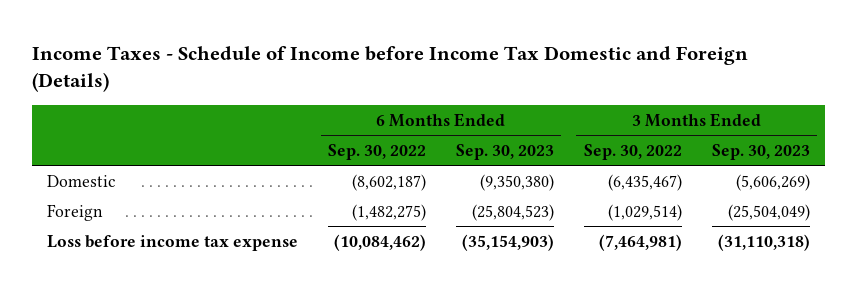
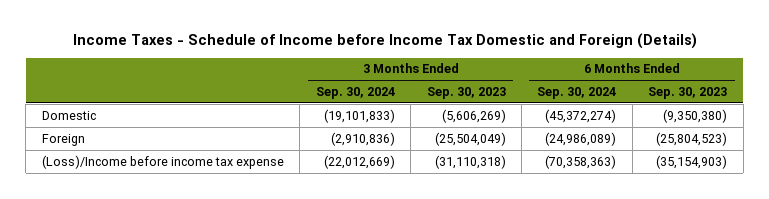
[327,143,426,160] Sep. 30, 2022 -> none
[583,143,682,160] Sep. 30, 2022 -> none
none -> [315,86,395,99] Sep. 30, 2024
none -> [537,86,617,99] Sep. 30, 2024
[47,234,299,251] Loss before income tax expense -> [41,154,284,169] (Loss)/Income before income tax expense

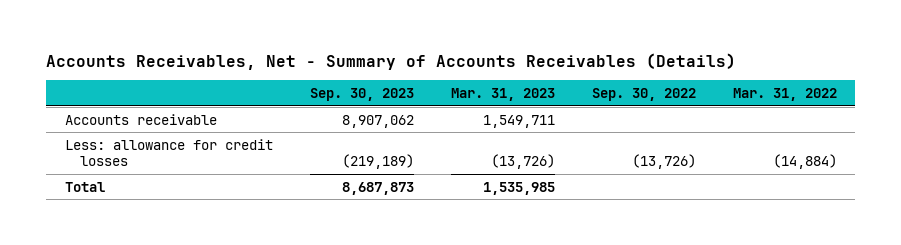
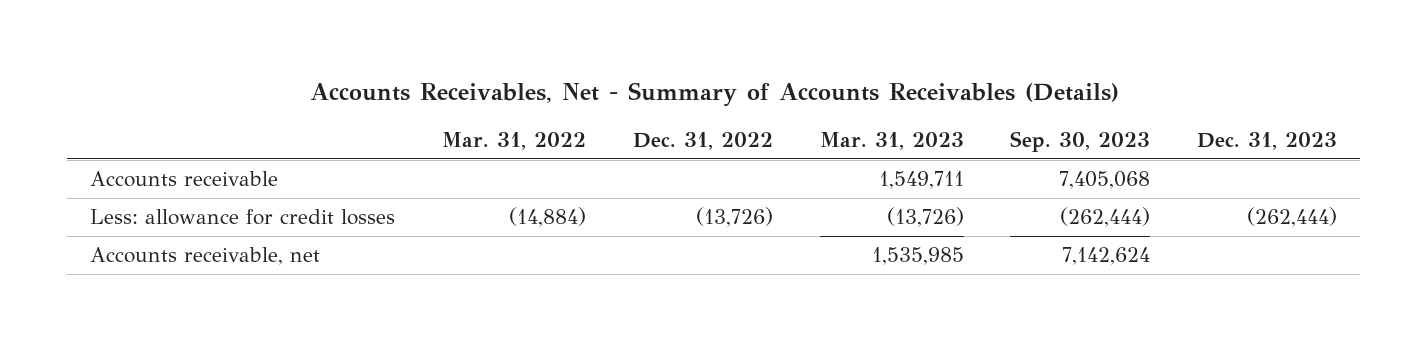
[591,87,696,101] Sep. 30, 2022 -> none
none -> [632,131,773,150] Dec. 31, 2022
none -> [1197,131,1338,150] Dec. 31, 2023
[64,181,105,192] Total -> none
[341,114,414,128] 8,907,062 -> [1059,171,1151,190] 7,405,068
[341,154,414,170] (219,189) -> [1060,207,1151,228] (262,444)
none -> [90,247,321,266] Accounts receivable, net

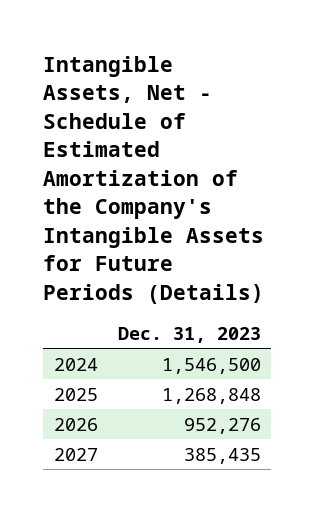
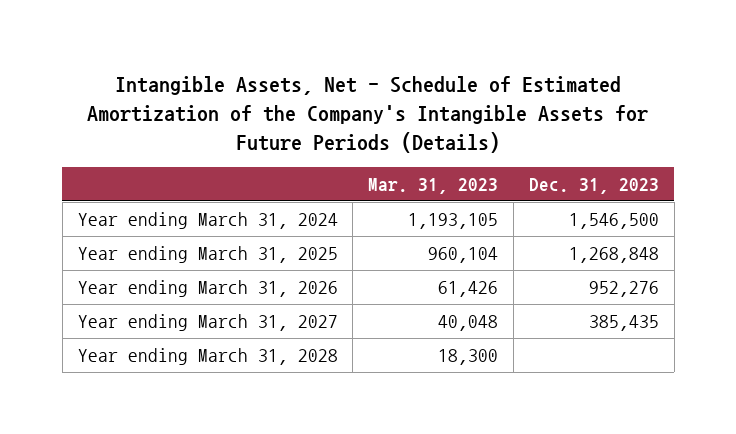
none -> [368,177,499,194] Mar. 31, 2023
[53,357,98,371] 2024 -> [77,211,338,229] Year ending March 31, 2024
[53,387,98,401] 2025 -> [77,245,338,263] Year ending March 31, 2025
[53,417,98,431] 2026 -> [77,279,338,297] Year ending March 31, 2026
[53,447,98,461] 2027 -> [77,313,338,331] Year ending March 31, 2027
none -> [77,347,338,365] Year ending March 31, 2028

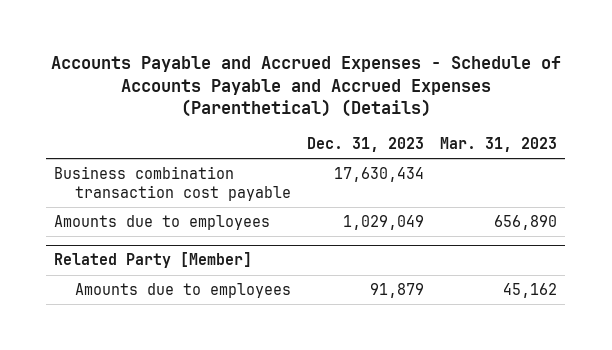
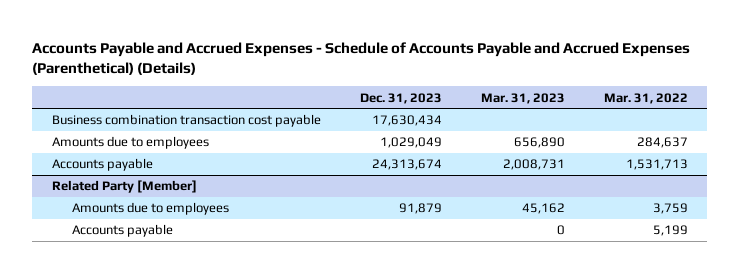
none -> [603,92,688,104] Mar. 31, 2022
none -> [51,158,153,172] Accounts payable
none -> [71,224,173,238] Accounts payable

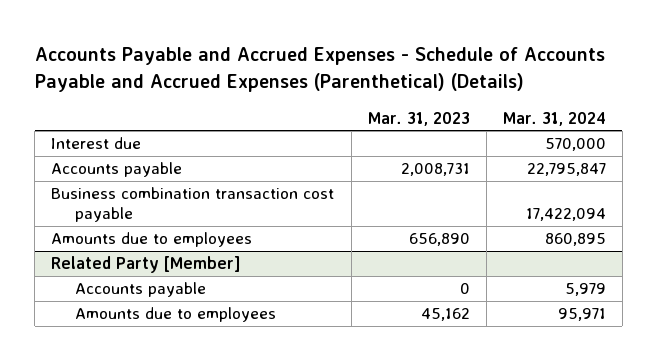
[359,92,442,104] Dec. 31, 2023 -> none
[603,92,688,104] Mar. 31, 2022 -> none
none -> [502,111,606,126] Mar. 31, 2024
none -> [51,137,142,150] Interest due
[51,158,153,172] Accounts payable -> [51,162,183,178] Accounts payable
[71,202,229,216] Amounts due to employees -> [74,307,276,323] Amounts due to employees

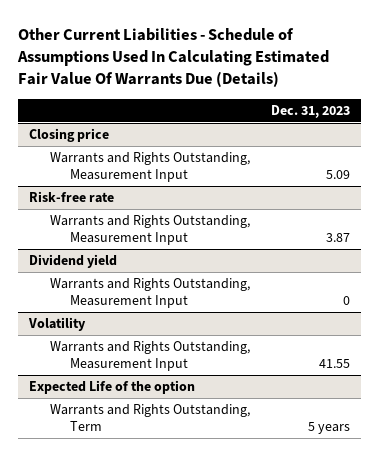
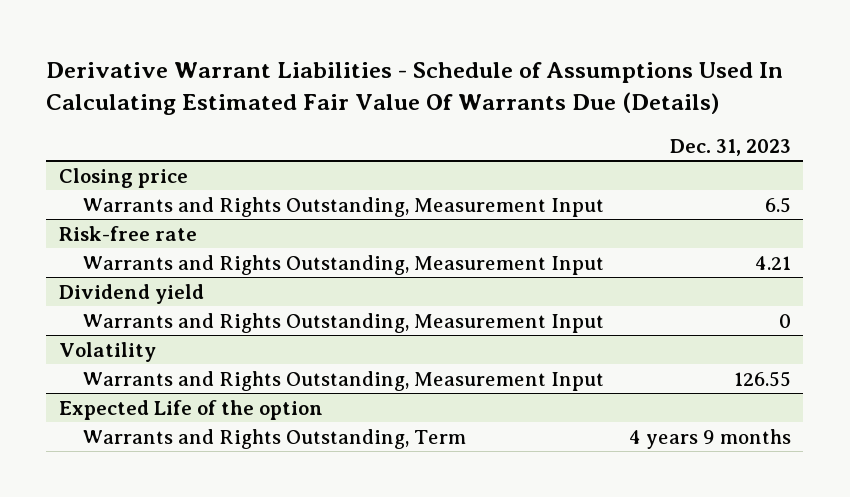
[17,28,330,88] Other Current Liabilities - Schedule of Assumptions Used In Calculating Estimated Fair Value Of Warrants Due (Details) -> [46,62,784,116] Derivative Warrant Liabilities - Schedule of Assumptions Used In Calculating Estimated Fair Value Of Warrants Due (Details)
[326,170,351,180] 5.09 -> [764,196,791,213] 6.5
[326,233,351,243] 3.87 -> [754,255,791,270] 4.21
[319,359,351,369] 41.55 -> [733,370,791,387] 126.55
[308,422,351,435] 5 years -> [628,428,791,449] 4 years 9 months

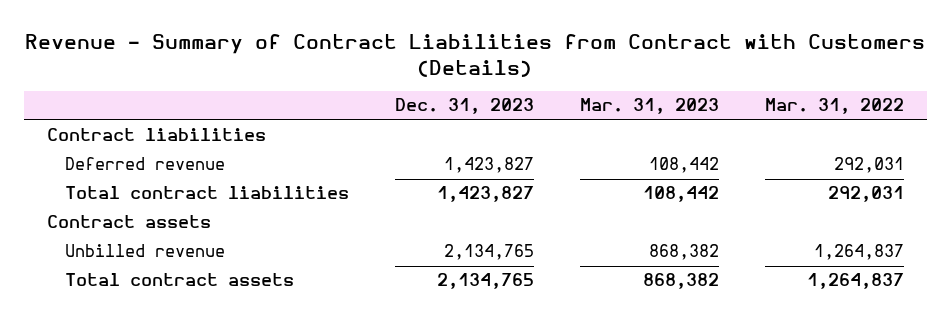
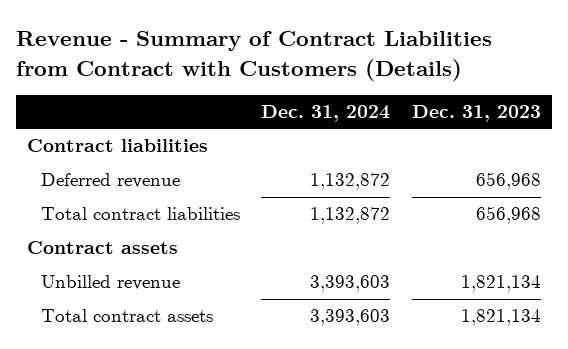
[579,98,719,115] Mar. 31, 2023 -> none
[764,98,904,115] Mar. 31, 2022 -> none
none -> [261,105,391,123] Dec. 31, 2024
[443,157,534,174] 1,423,827 -> [476,172,542,191] 656,968
[436,186,534,203] 1,423,827 -> [476,206,542,225] 656,968
[443,244,534,261] 2,134,765 -> [461,275,542,293] 1,821,134
[436,273,534,290] 2,134,765 -> [461,309,542,327] 1,821,134

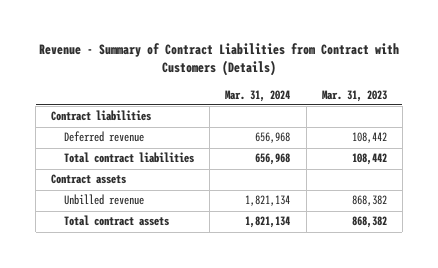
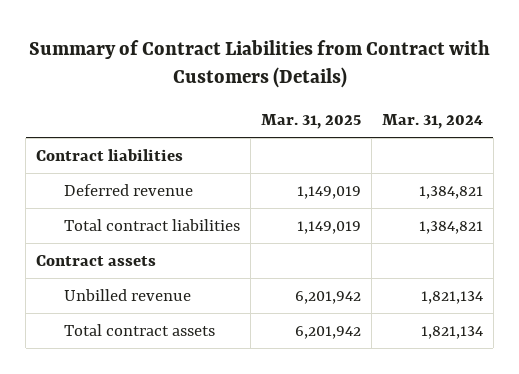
[38,43,399,77] Revenue - Summary of Contract Liabilities from Contract with Customers (Details) -> [28,39,490,89] Summary of Contract Liabilities from Contract with Customers (Details)
[321,89,387,102] Mar. 31, 2023 -> none
none -> [260,113,361,129] Mar. 31, 2025
[255,132,291,144] 656,968 -> [418,186,483,200] 1,384,821
[255,153,291,166] 656,968 -> [418,221,483,235] 1,384,821

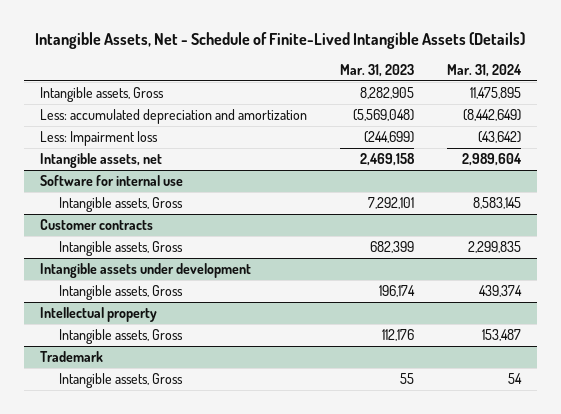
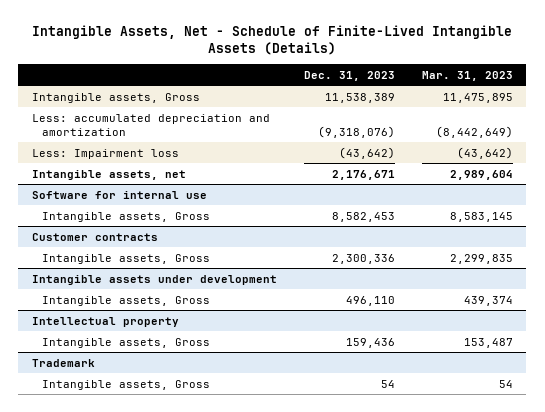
[446,64,522,78] Mar. 31, 2024 -> none
none -> [303,70,395,81] Dec. 31, 2023
[359,86,414,99] 8,282,905 -> [442,92,513,103] 11,475,895
[352,108,414,121] (5,569,048) -> [435,126,513,139] (8,442,649)
[363,130,414,143] (244,699) -> [456,146,513,159] (43,642)
[359,152,415,166] 2,469,158 -> [449,169,513,180] 2,989,604
[367,196,414,209] 7,292,101 -> [449,211,513,222] 8,583,145
[369,240,414,253] 682,399 -> [449,253,513,264] 2,299,835
[378,284,415,297] 196,174 -> [463,295,513,306] 439,374
[381,328,414,341] 112,176 -> [463,337,513,348] 153,487
[399,372,414,384] 55 -> [498,379,513,388] 54

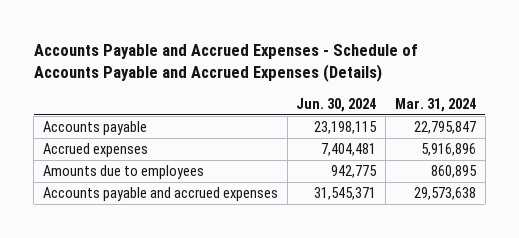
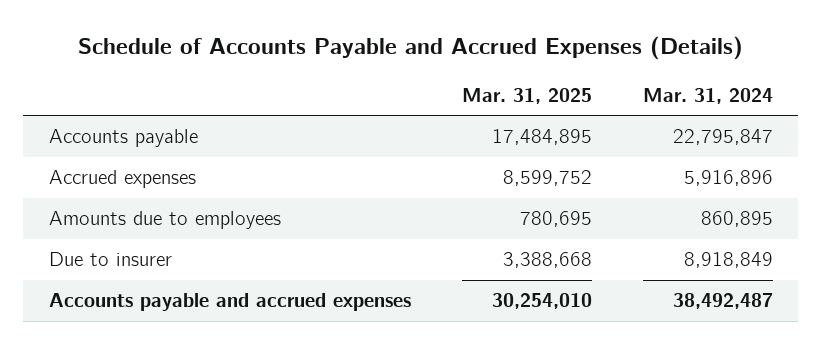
[33,43,418,83] Accounts Payable and Accrued Expenses - Schedule of Accounts Payable and Accrued Expenses (Details) -> [77,36,743,61] Schedule of Accounts Payable and Accrued Expenses (Details)
[296,97,377,112] Jun. 30, 2024 -> none
none -> [461,87,592,104] Mar. 31, 2025
none -> [48,252,172,267] Due to insurer
[414,187,477,201] 29,573,638 -> [672,293,773,310] 38,492,487

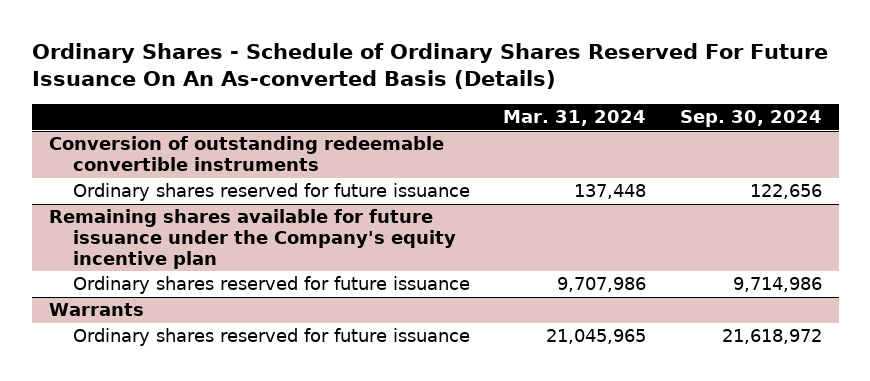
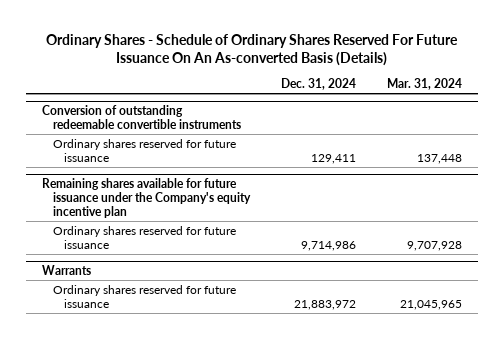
[679,110,822,128] Sep. 30, 2024 -> none
none -> [281,78,357,91] Dec. 31, 2024
[557,277,647,293] 9,707,986 -> [407,240,463,251] 9,707,928

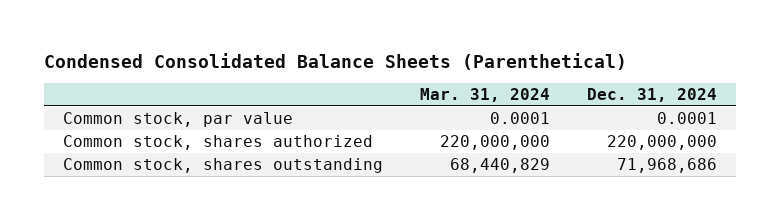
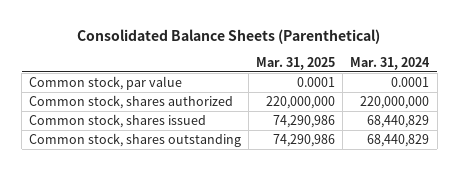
[44,52,628,70] Condensed Consolidated Balance Sheets (Parenthetical) -> [77,28,381,44] Consolidated Balance Sheets (Parenthetical)
[587,88,718,103] Dec. 31, 2024 -> none
none -> [256,56,336,70] Mar. 31, 2025
none -> [29,113,207,128] Common stock, shares issued

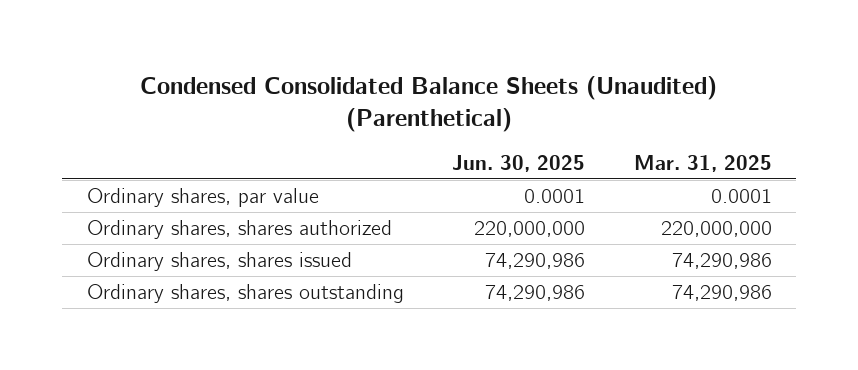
[77,28,381,44] Consolidated Balance Sheets (Parenthetical) -> [140,76,718,133] Condensed Consolidated Balance Sheets (Unaudited) (Parenthetical)
[350,56,431,70] Mar. 31, 2024 -> none
none -> [452,154,586,172] Jun. 30, 2025
[29,75,183,90] Common stock, par value -> [86,188,319,208] Ordinary shares, par value
[29,94,234,109] Common stock, shares authorized -> [86,220,392,240] Ordinary shares, shares authorized
[29,113,207,128] Common stock, shares issued -> [86,252,352,272] Ordinary shares, shares issued
[29,132,242,147] Common stock, shares outstanding -> [86,284,404,304] Ordinary shares, shares outstanding

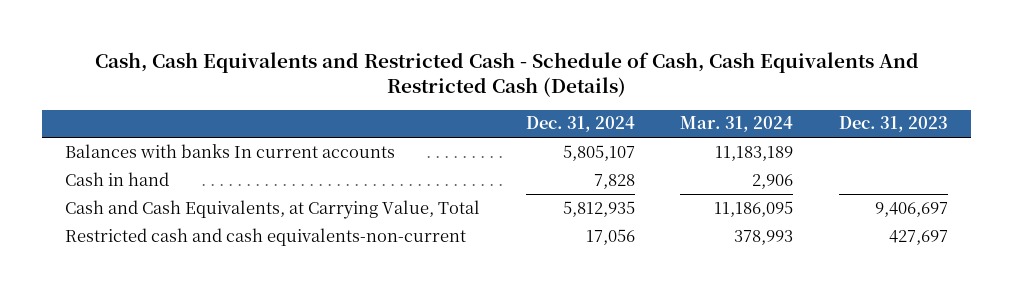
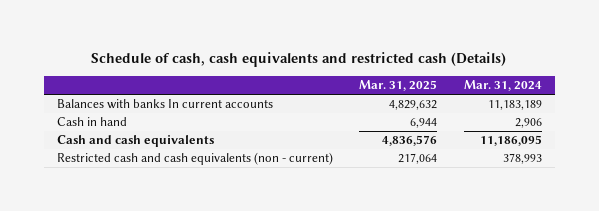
[94,51,919,98] Cash, Cash Equivalents and Restricted Cash - Schedule of Cash, Cash Equivalents And Restricted Cash (Details) -> [91,52,507,68] Schedule of cash, cash equivalents and restricted cash (Details)
[525,116,635,133] Dec. 31, 2024 -> none
[839,116,949,133] Dec. 31, 2023 -> none
none -> [359,80,438,92] Mar. 31, 2025
[64,199,480,219] Cash and Cash Equivalents, at Carrying Value, Total -> [56,135,214,148] Cash and cash equivalents
[64,227,466,246] Restricted cash and cash equivalents-non-current -> [56,152,333,166] Restricted cash and cash equivalents (non - current)

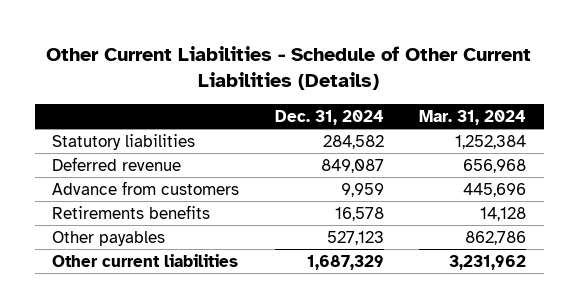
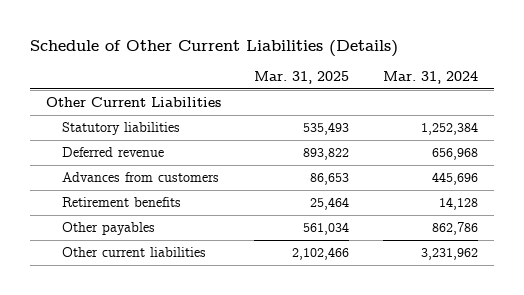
[46,45,532,91] Other Current Liabilities - Schedule of Other Current Liabilities (Details) -> [29,39,398,57] Schedule of Other Current Liabilities (Details)
[274,109,384,125] Dec. 31, 2024 -> none
none -> [254,71,350,85] Mar. 31, 2025
none -> [46,97,222,108] Other Current Liabilities
[52,180,240,195] Advance from customers -> [62,172,220,183] Advances from customers
[52,204,211,219] Retirements benefits -> [62,197,182,208] Retirement benefits

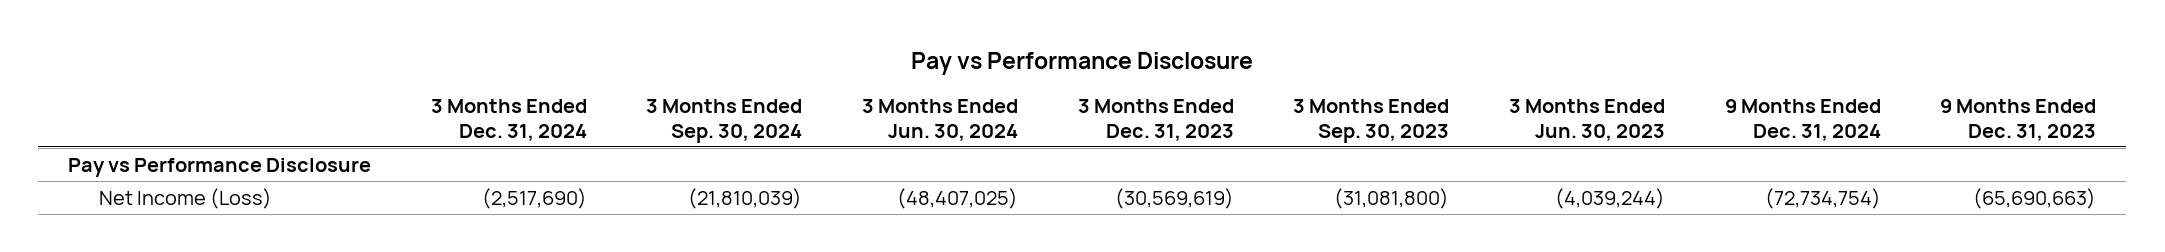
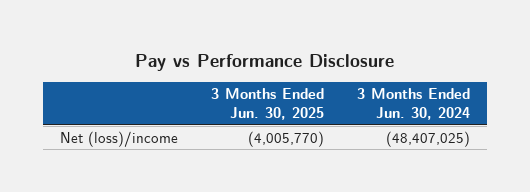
[430,99,587,141] 3 Months Ended Dec. 31, 2024 -> none
[646,99,803,143] 3 Months Ended Sep. 30, 2024 -> none
[1077,99,1234,141] 3 Months Ended Dec. 31, 2023 -> none
[1293,99,1450,143] 3 Months Ended Sep. 30, 2023 -> none
[1509,99,1666,141] 3 Months Ended Jun. 30, 2023 -> none
[1724,99,1881,141] 9 Months Ended Dec. 31, 2024 -> none
[1940,99,2097,141] 9 Months Ended Dec. 31, 2023 -> none
none -> [211,87,325,121] 3 Months Ended Jun. 30, 2025
[68,157,372,177] Pay vs Performance Disclosure -> none
[99,187,273,209] Net Income (Loss) -> [59,131,178,148] Net (loss)/income

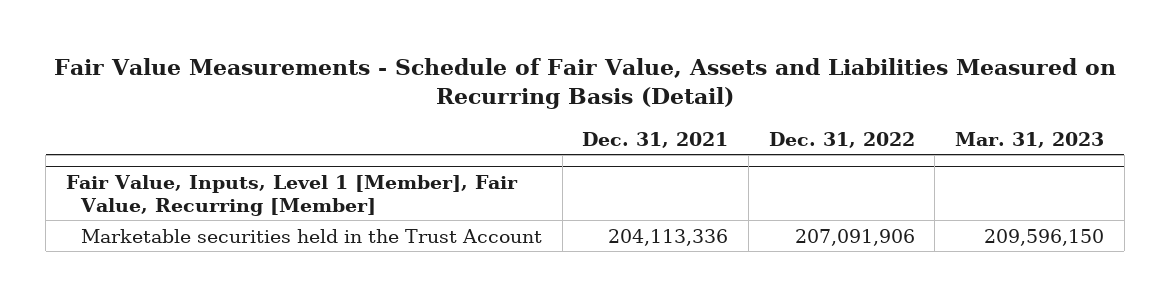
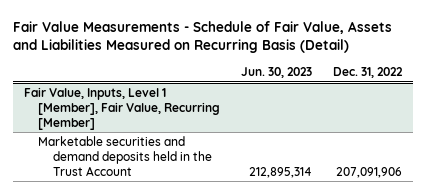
[582,131,729,148] Dec. 31, 2021 -> none
[954,131,1104,148] Mar. 31, 2023 -> none
none -> [241,67,313,79] Jun. 30, 2023
[80,228,542,243] Marketable securities held in the Trust Account -> [38,136,212,176] Marketable securities and demand deposits held in the Trust Account

